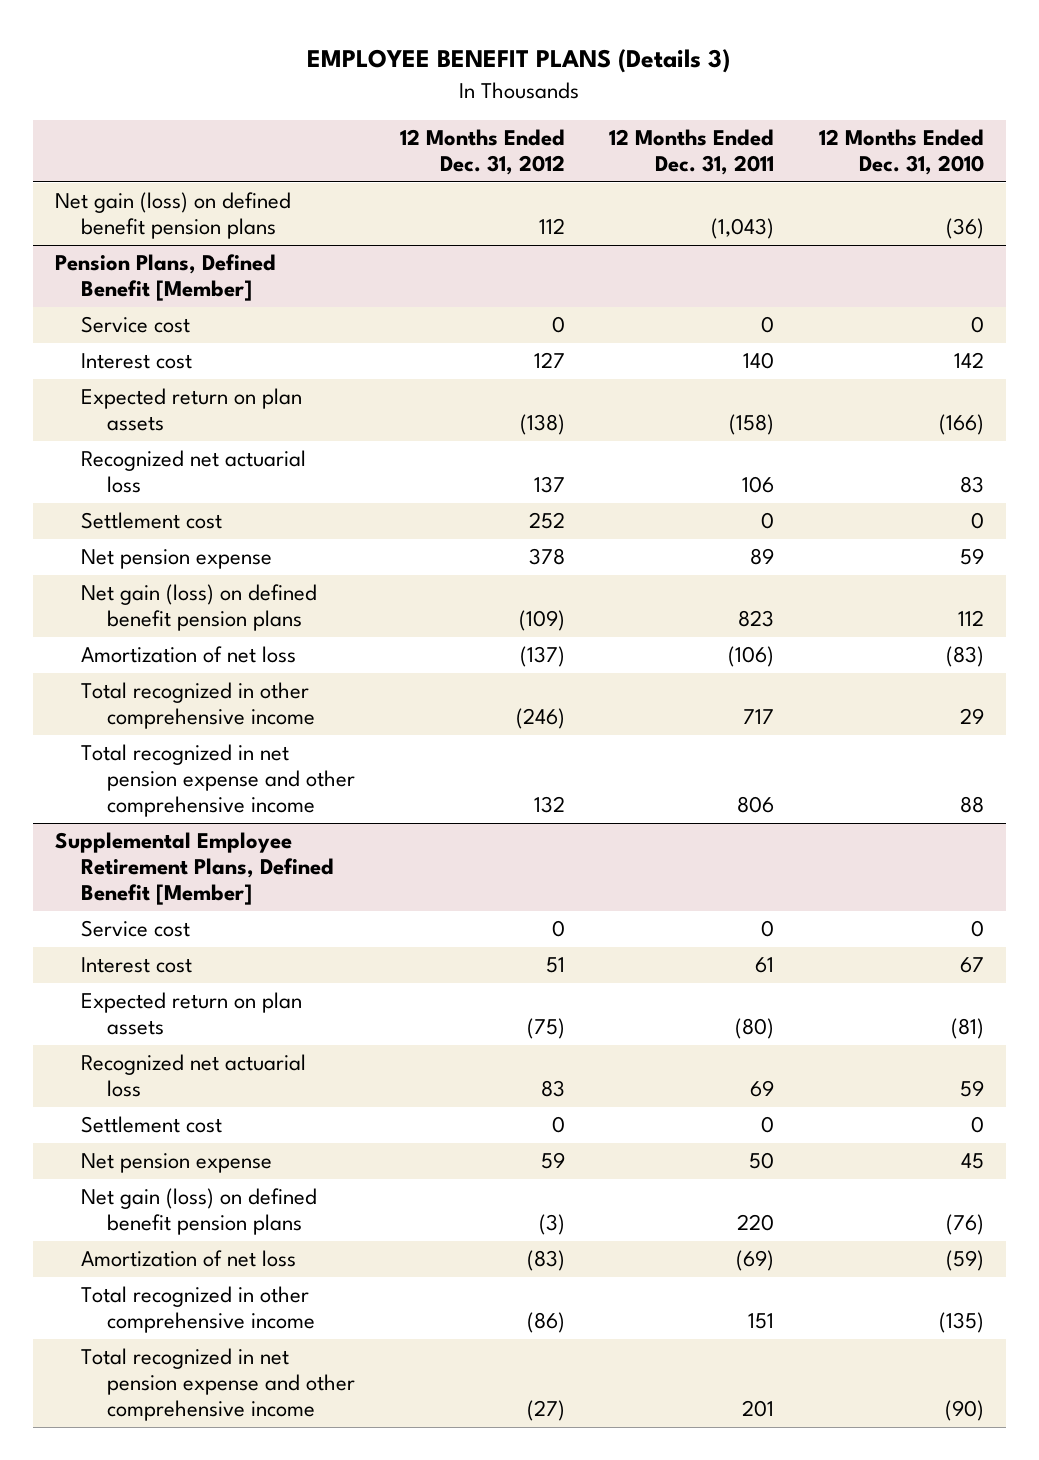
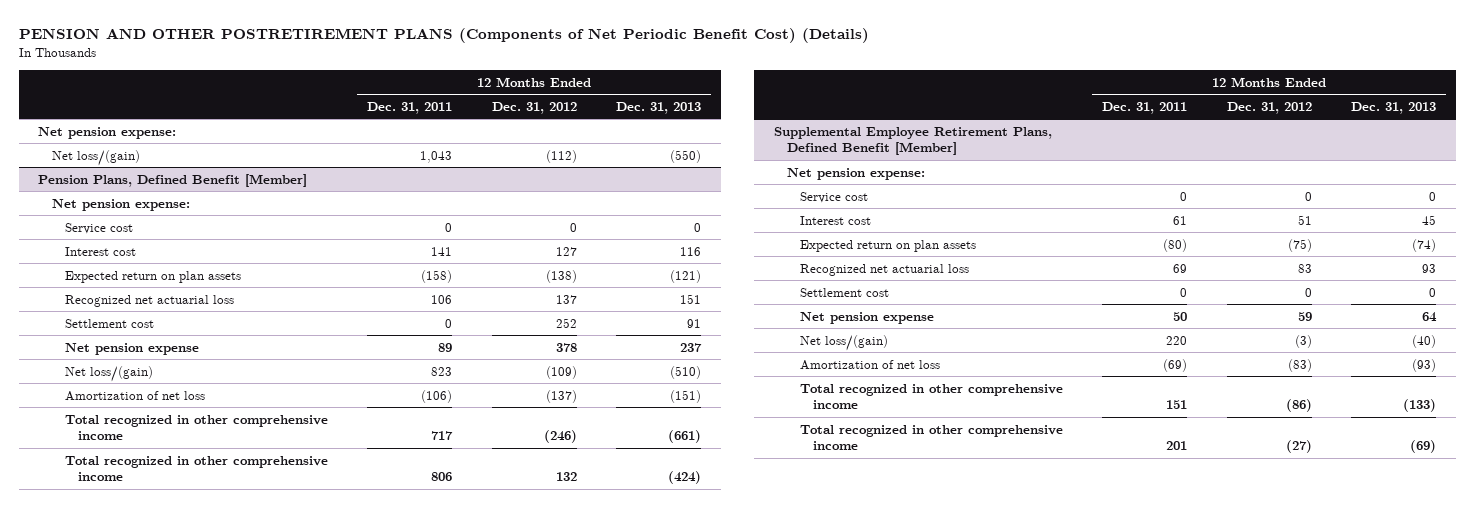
[307,49,731,74] EMPLOYEE BENEFIT PLANS (Details 3) -> [18,28,869,44] PENSION AND OTHER POSTRETIREMENT PLANS (Components of Net Periodic Benefit Cost) (Details)
[818,129,984,176] 12 Months Ended Dec. 31, 2010 -> none
none -> [616,101,702,114] Dec. 31, 2013
none -> [38,126,177,139] Net pension expense:
[55,192,292,240] Net gain (loss) on defined benefit pension plans -> [51,149,140,166] Net loss/(gain)
[538,218,565,235] 112 -> [545,149,577,163] (112)
[711,218,775,240] (1,043) -> [420,150,453,163] 1,043
none -> [51,198,190,211] Net pension expense:
[743,352,775,370] 140 -> [431,246,453,256] 141
[81,584,318,632] Net gain (loss) on defined benefit pension plans -> [64,365,153,382] Net loss/(gain)
[81,744,356,818] Total recognized in net pension expense and other comprehensive income -> [64,455,328,482] Total recognized in other comprehensive income
none -> [786,167,925,180] Net pension expense:
[81,1188,318,1236] Net gain (loss) on defined benefit pension plans -> [799,334,888,351] Net loss/(gain)
[81,1348,356,1422] Total recognized in net pension expense and other comprehensive income -> [799,424,1063,451] Total recognized in other comprehensive income

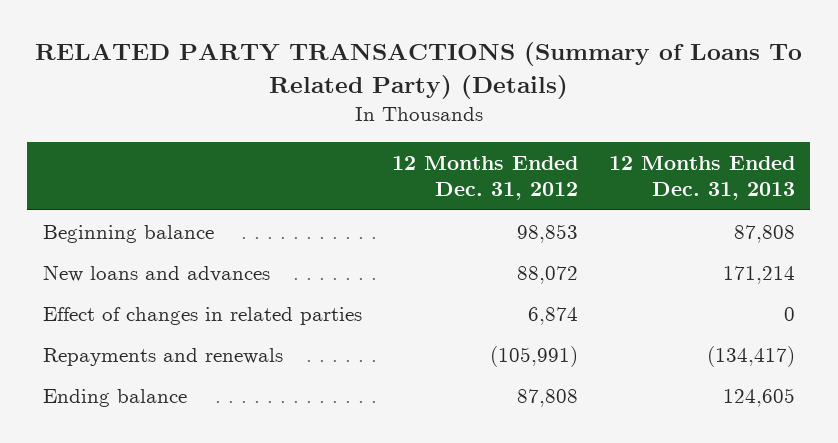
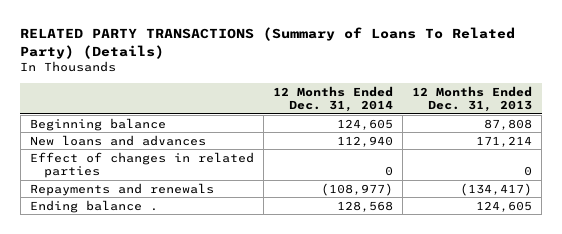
[392,155,579,201] 12 Months Ended Dec. 31, 2012 -> none
none -> [272,85,393,113] 12 Months Ended Dec. 31, 2014
[42,388,187,407] Ending balance -> [29,199,158,213] Ending balance .

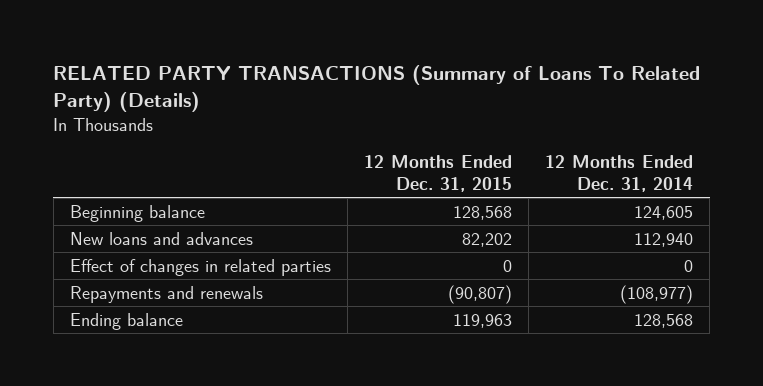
[412,85,533,113] 12 Months Ended Dec. 31, 2013 -> none
none -> [364,155,513,192] 12 Months Ended Dec. 31, 2015
[29,199,158,213] Ending balance . -> [70,312,184,330] Ending balance

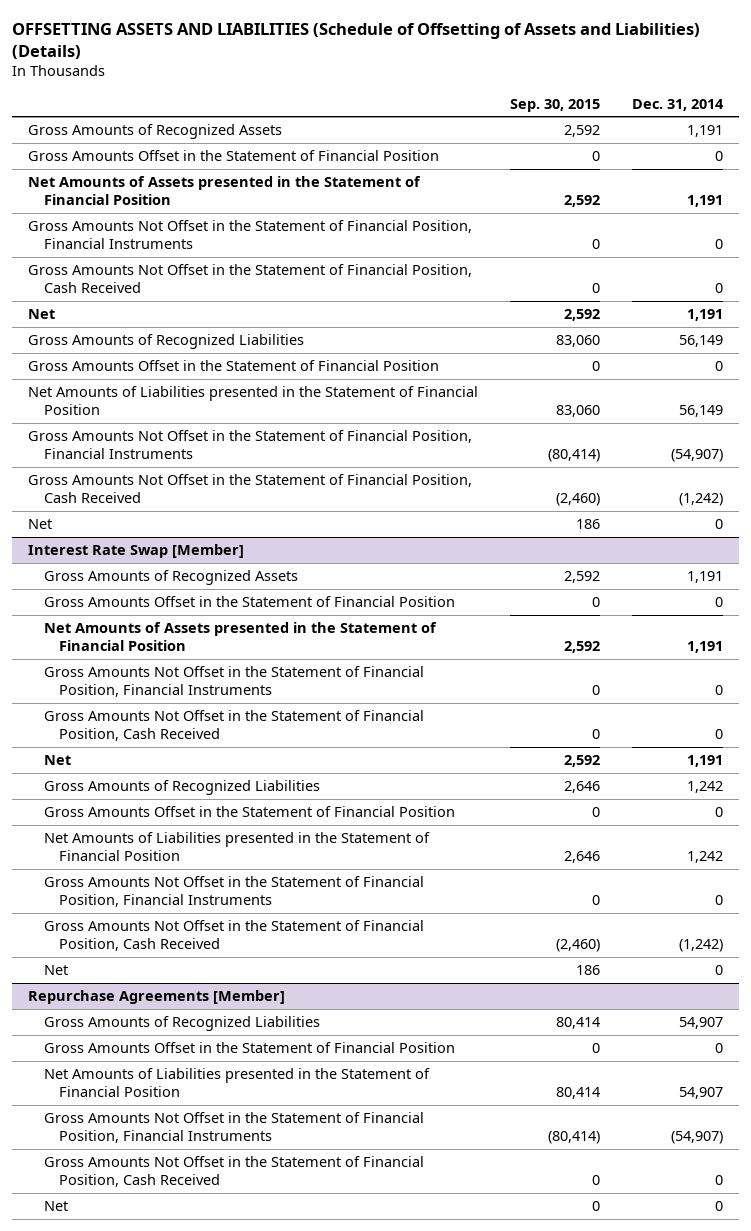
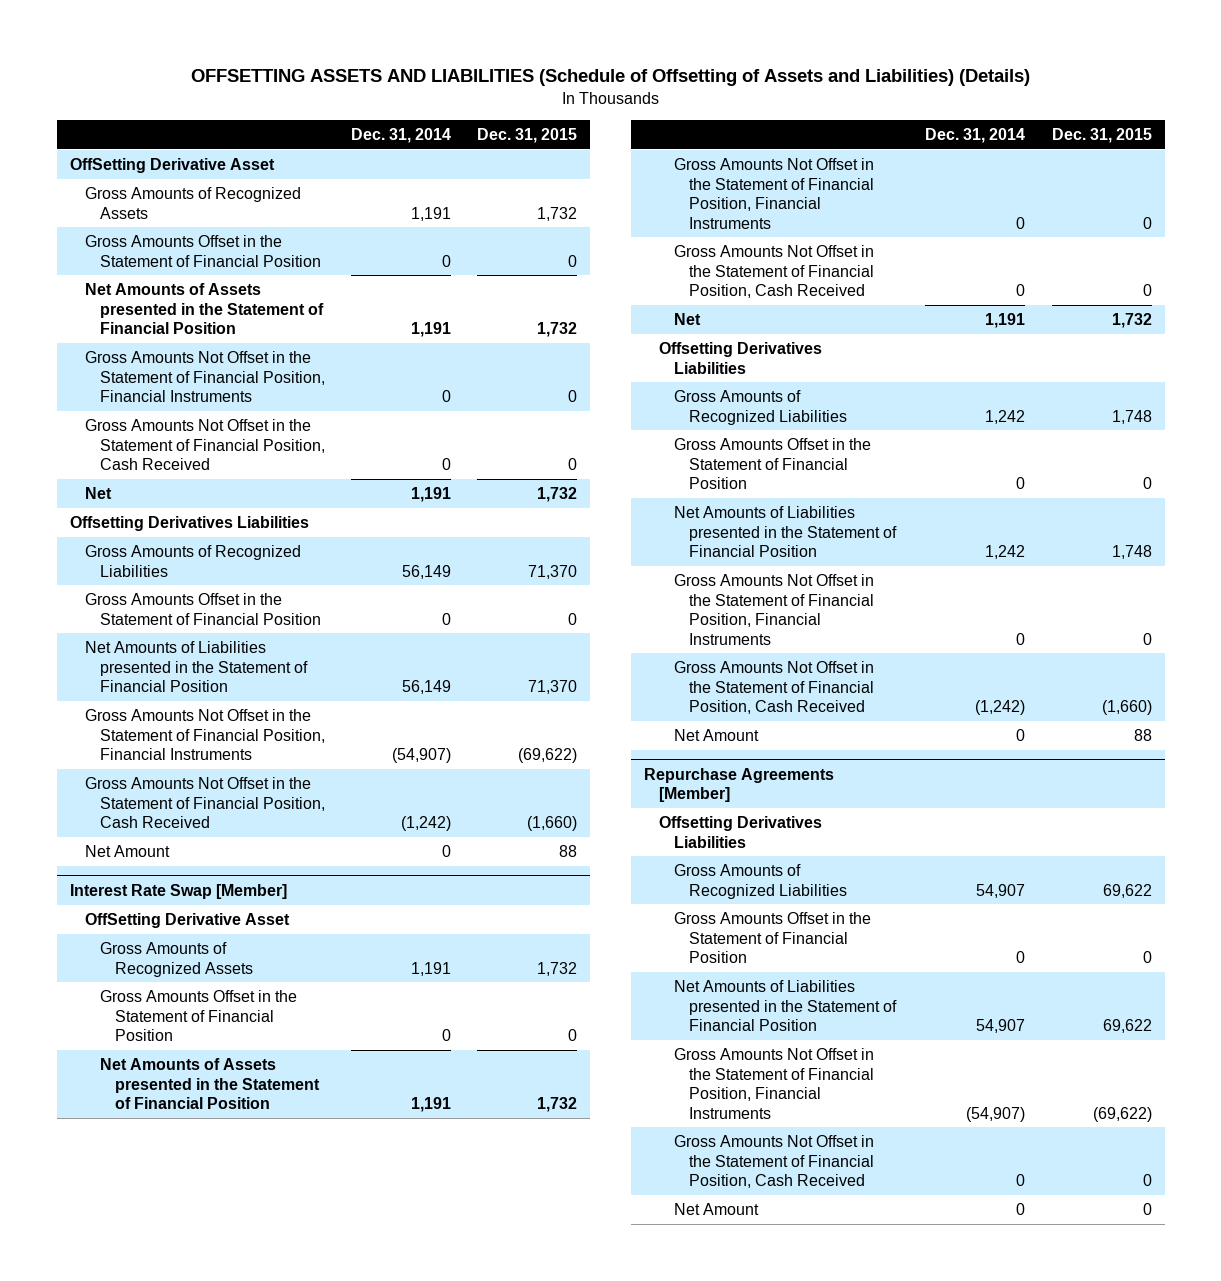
[509,98,600,112] Sep. 30, 2015 -> none
none -> [477,128,578,144] Dec. 31, 2015
none -> [69,158,275,174] OffSetting Derivative Asset
none -> [69,516,309,532] Offsetting Derivatives Liabilities
[28,519,53,530] Net -> [84,845,170,858] Net Amount
none -> [84,913,290,929] OffSetting Derivative Asset
none -> [659,342,823,374] Offsetting Derivatives Liabilities
[43,965,68,976] Net -> [674,729,760,742] Net Amount
none -> [659,816,823,848] Offsetting Derivatives Liabilities
[43,1201,68,1212] Net -> [674,1203,760,1216] Net Amount

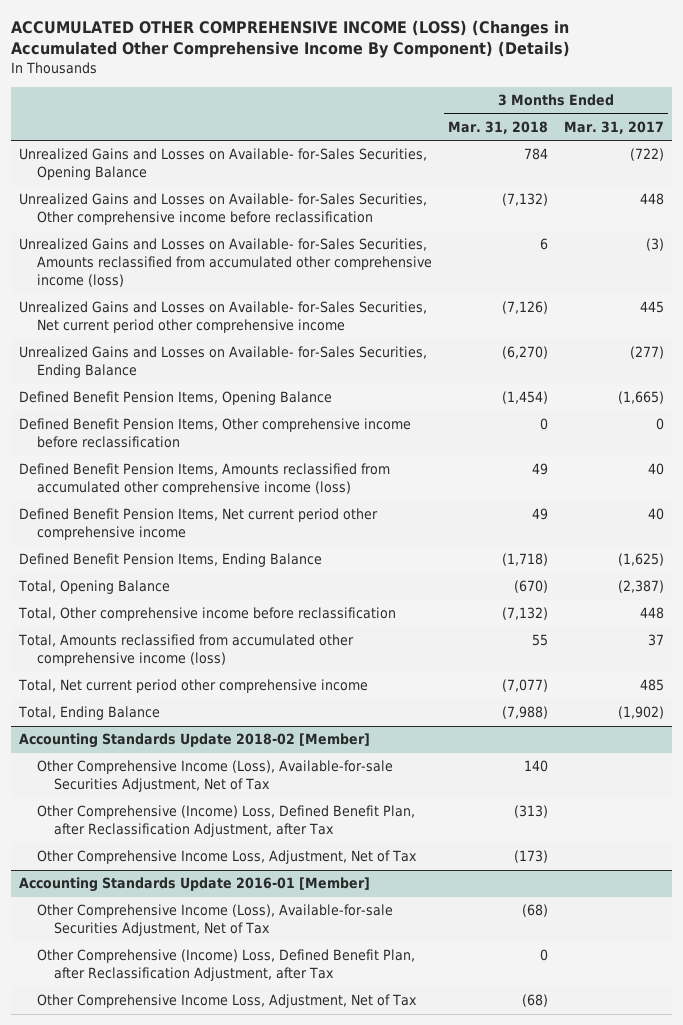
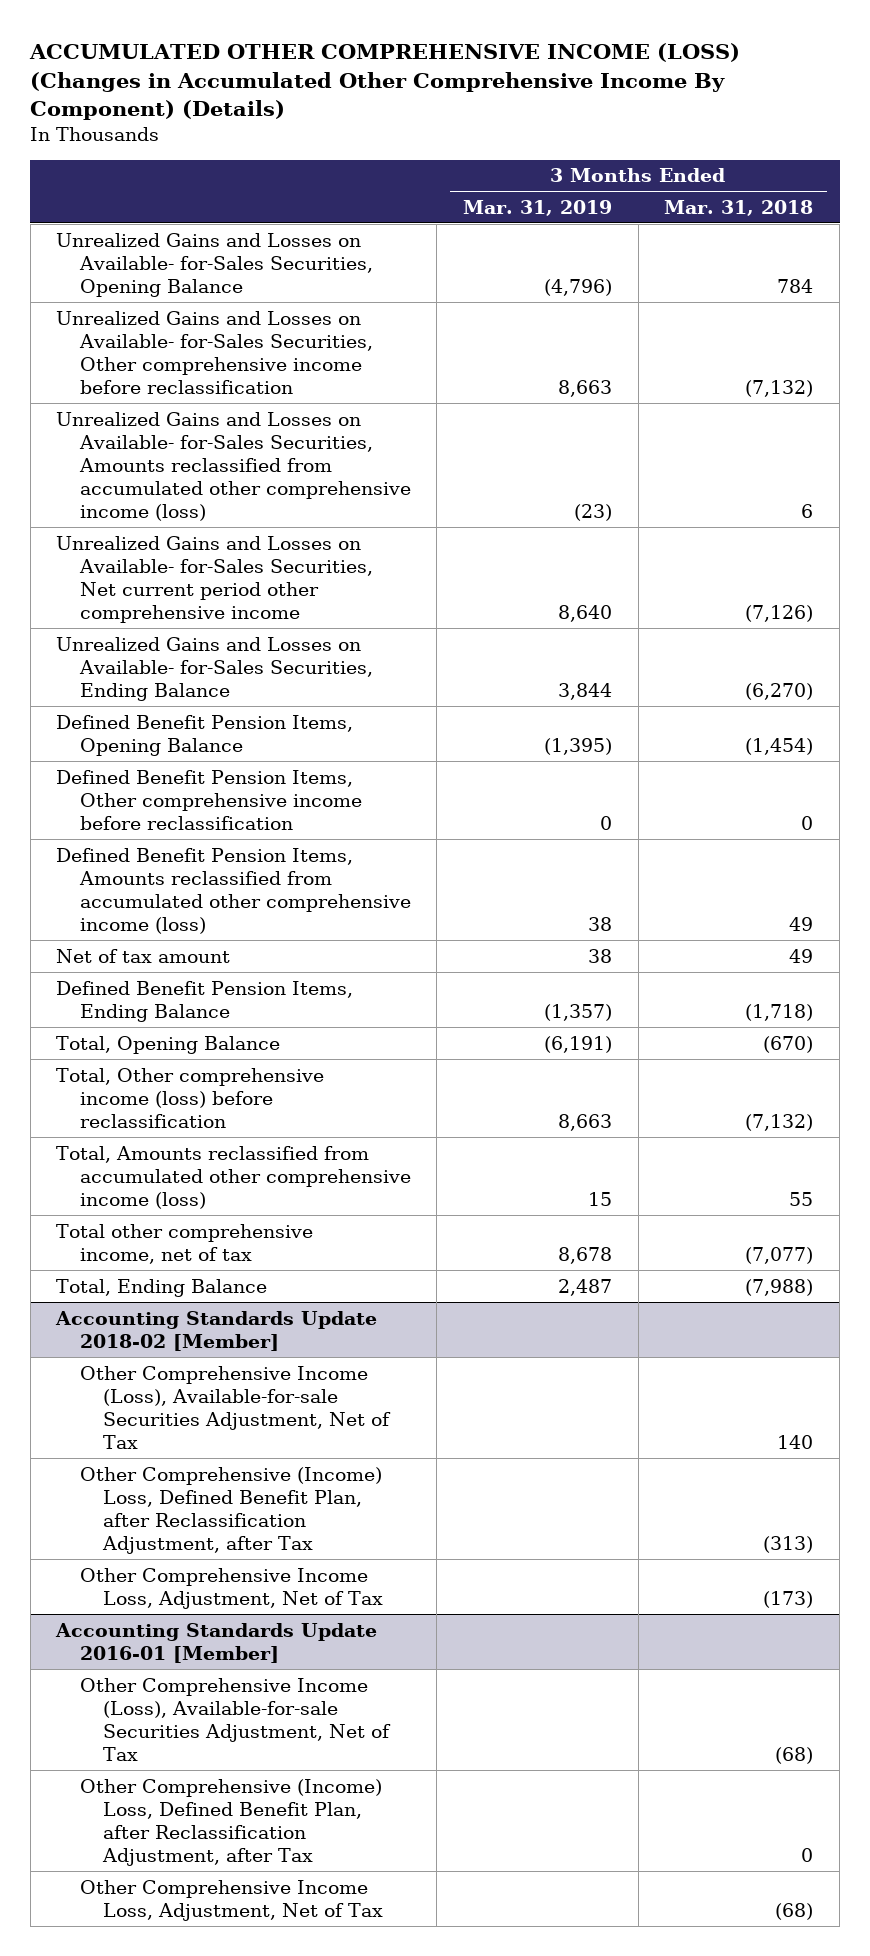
[564,121,665,135] Mar. 31, 2017 -> none
none -> [463,199,613,216] Mar. 31, 2019
[19,508,379,541] Defined Benefit Pension Items, Net current period other comprehensive income -> [56,948,231,963] Net of tax amount
[18,607,397,622] Total, Other comprehensive income before reclassification -> [56,1067,325,1128] Total, Other comprehensive income (loss) before reclassification
[18,679,369,694] Total, Net current period other comprehensive income -> [56,1223,314,1264] Total other comprehensive income, net of tax

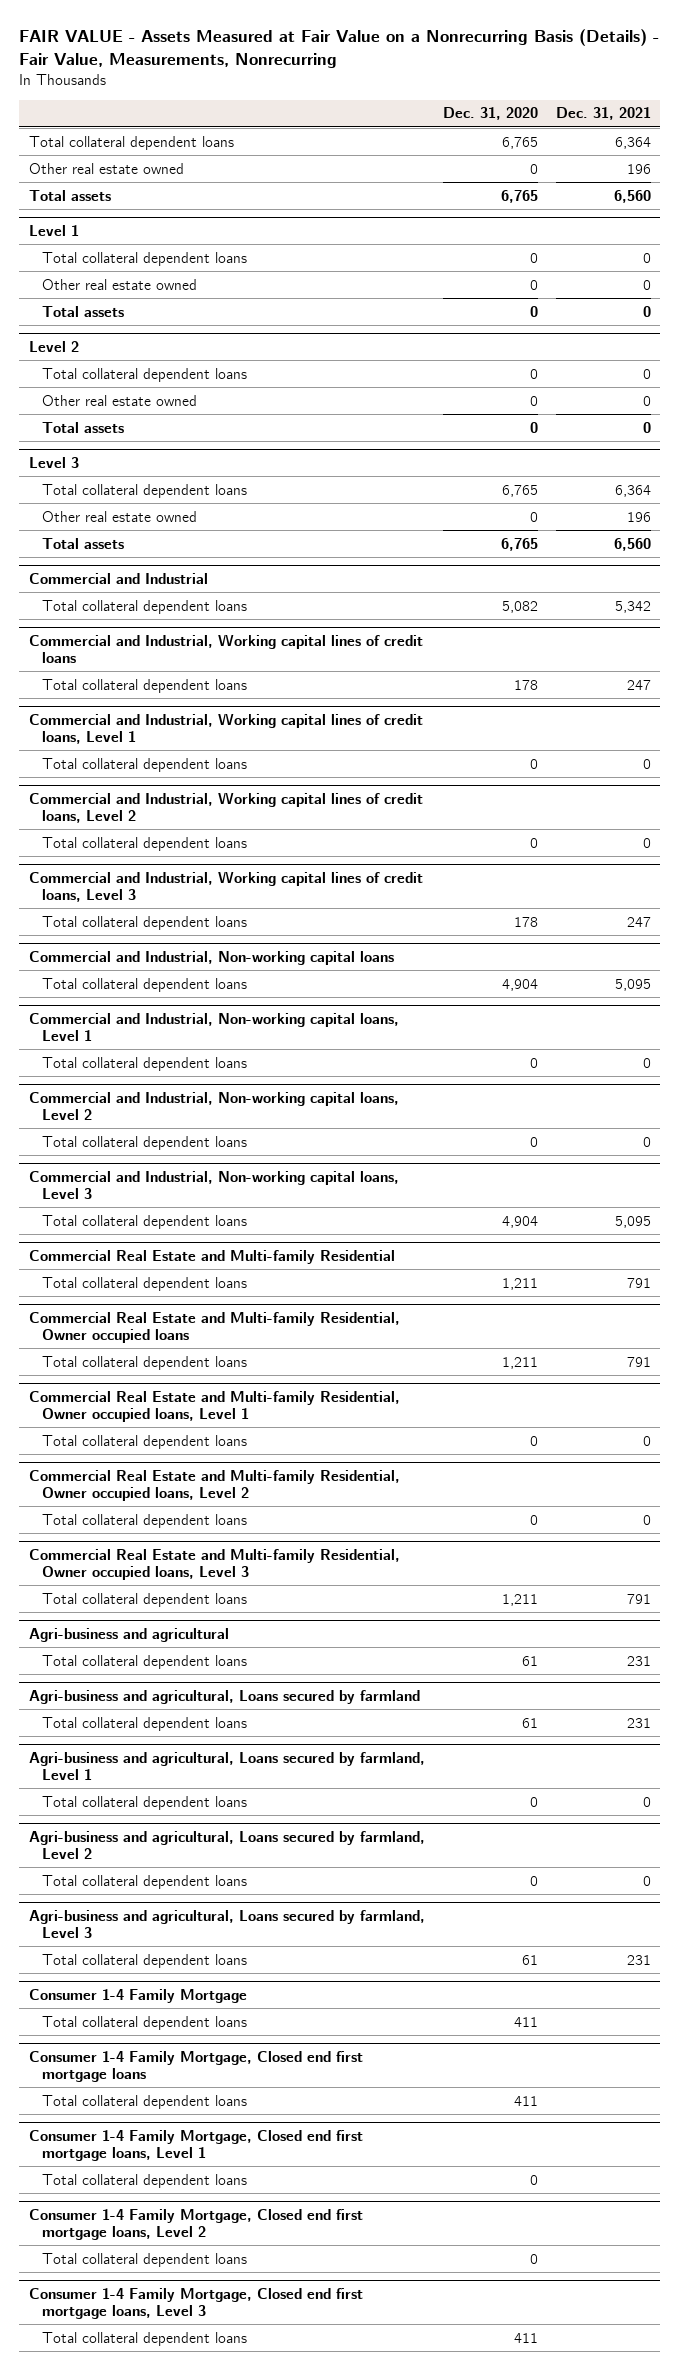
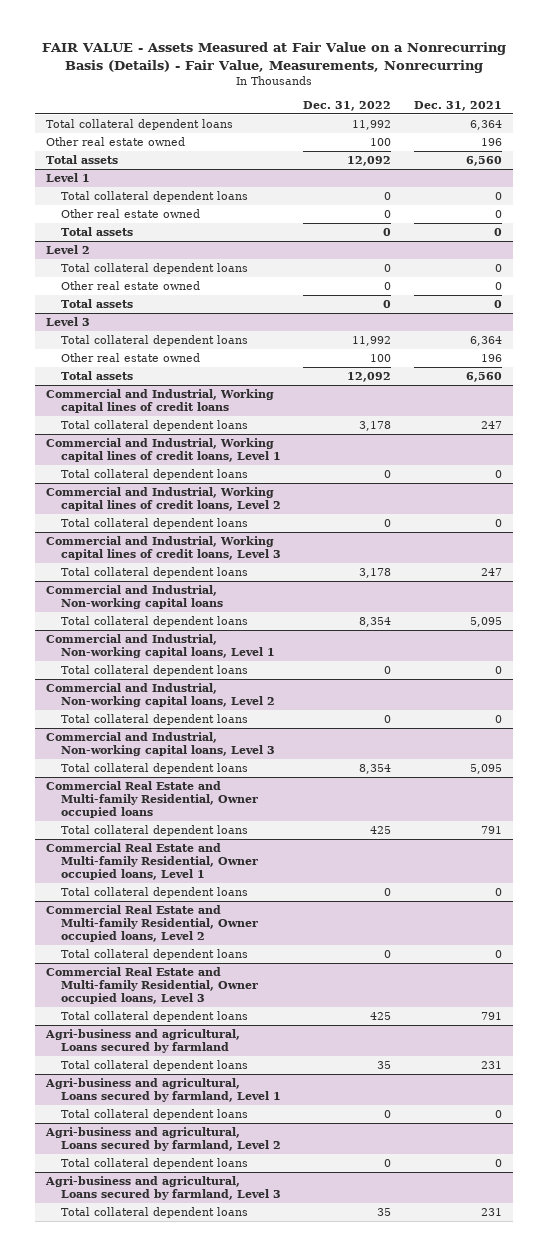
[442,107,538,121] Dec. 31, 2020 -> none
none -> [303,100,392,111] Dec. 31, 2022
[28,573,208,585] Commercial and Industrial -> none
[42,599,248,614] Total collateral dependent loans -> none
[28,1250,395,1265] Commercial Real Estate and Multi-family Residential -> none
[42,1276,248,1291] Total collateral dependent loans -> none
[28,1628,229,1643] Agri-business and agricultural -> none
[42,1654,248,1669] Total collateral dependent loans -> none
[28,1989,247,2004] Consumer 1-4 Family Mortgage -> none
[42,2015,248,2030] Total collateral dependent loans -> none
[28,2051,363,2083] Consumer 1-4 Family Mortgage, Closed end first mortgage loans -> none
[42,2094,248,2109] Total collateral dependent loans -> none
[28,2130,363,2162] Consumer 1-4 Family Mortgage, Closed end first mortgage loans, Level 1 -> none
[42,2173,248,2188] Total collateral dependent loans -> none
[28,2209,363,2241] Consumer 1-4 Family Mortgage, Closed end first mortgage loans, Level 2 -> none
[42,2252,248,2267] Total collateral dependent loans -> none
[28,2288,363,2320] Consumer 1-4 Family Mortgage, Closed end first mortgage loans, Level 3 -> none
[42,2331,248,2346] Total collateral dependent loans -> none

